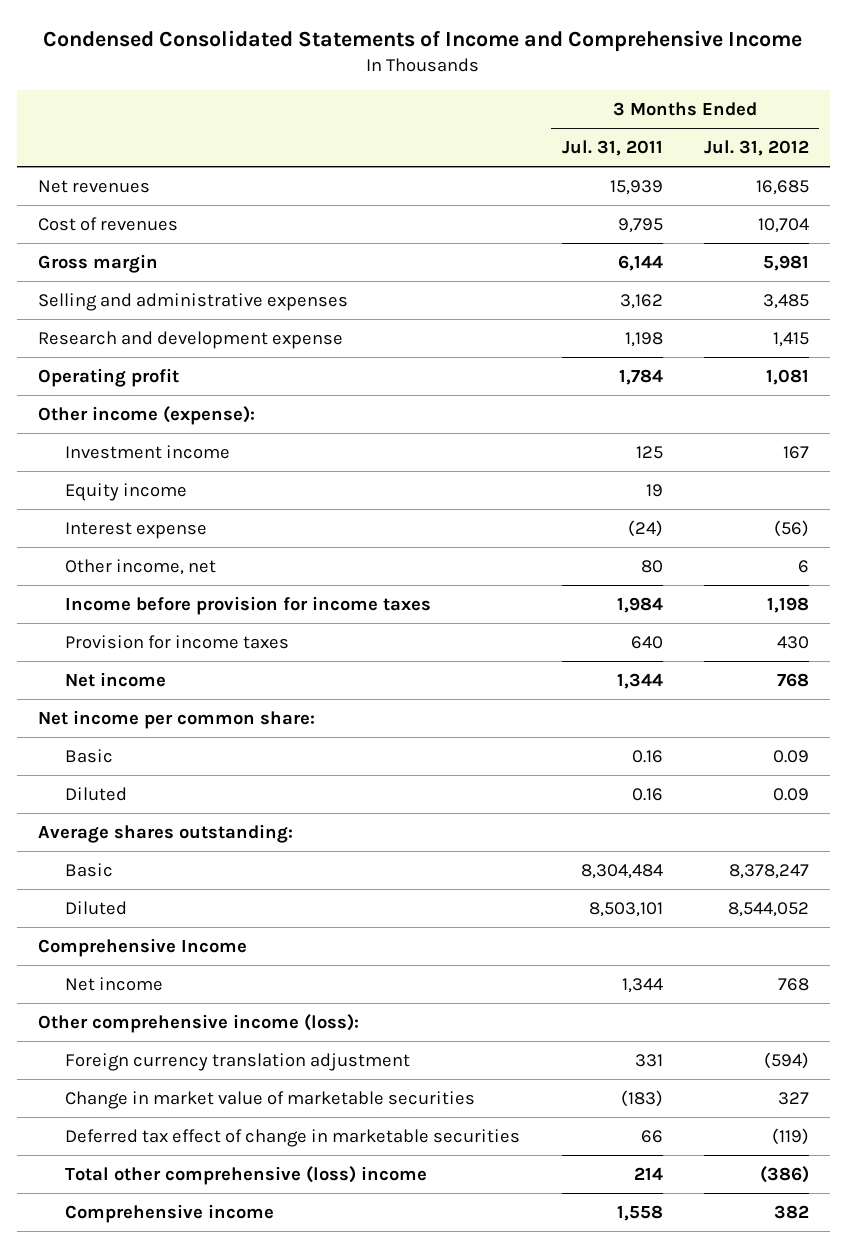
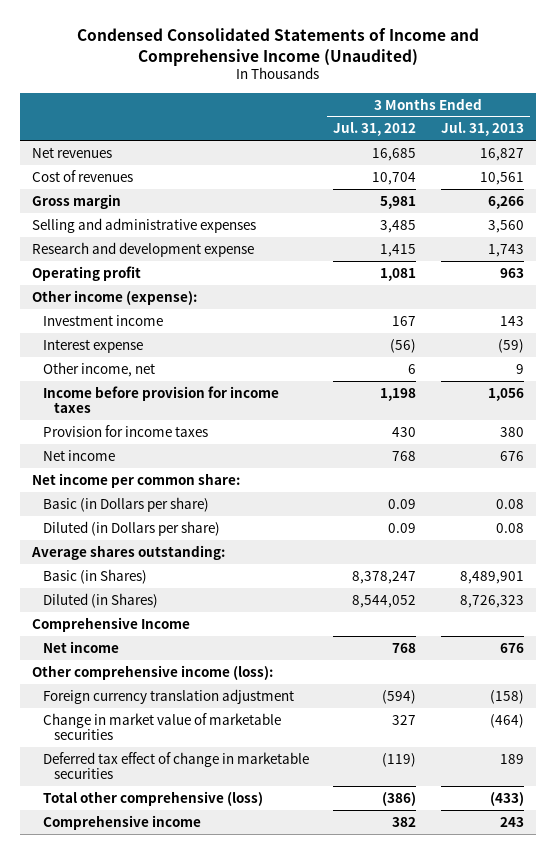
[43,29,803,52] Condensed Consolidated Statements of Income and Comprehensive Income -> [77,27,480,66] Condensed Consolidated Statements of Income and Comprehensive Income (Unaudited)
[561,140,663,157] Jul. 31, 2011 -> none
none -> [440,122,524,137] Jul. 31, 2013
[65,483,188,502] Equity income -> none
[65,749,114,764] Basic -> [43,496,210,512] Basic (in Dollars per share)
[65,787,128,802] Diluted -> [43,520,221,536] Diluted (in Dollars per share)
[65,863,114,878] Basic -> [43,568,148,584] Basic (in Shares)
[65,901,128,916] Diluted -> [43,592,159,608] Diluted (in Shares)
[65,1166,428,1186] Total other comprehensive (loss) income -> [43,790,264,806] Total other comprehensive (loss)

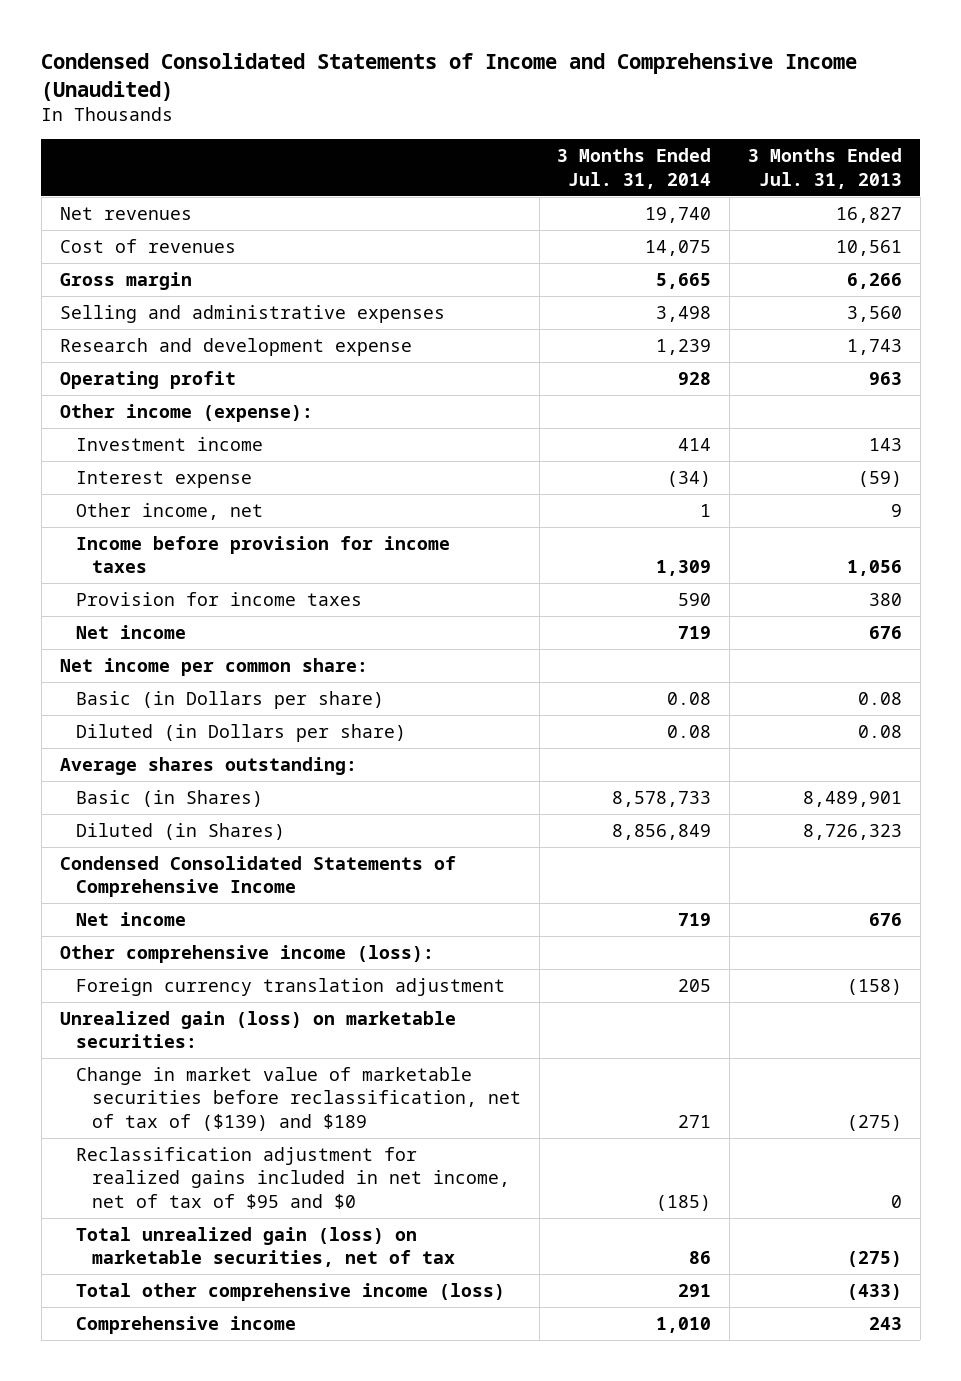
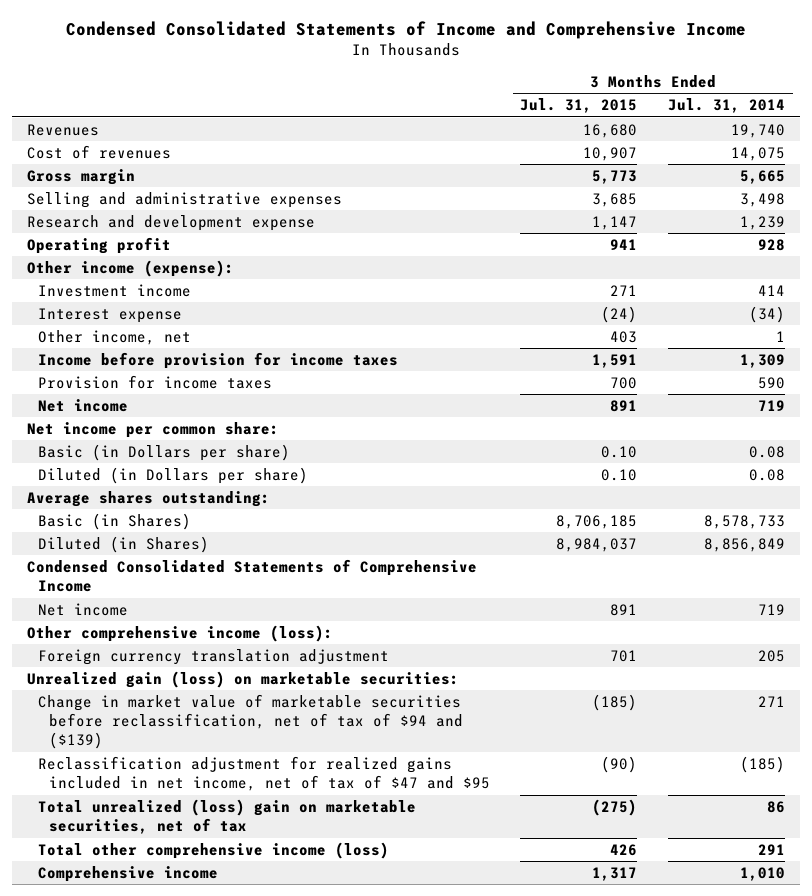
[41,53,858,102] Condensed Consolidated Statements of Income and Comprehensive Income (Unaudited) -> [66,21,747,40] Condensed Consolidated Statements of Income and Comprehensive Income
[747,148,902,189] 3 Months Ended Jul. 31, 2013 -> none
none -> [520,98,638,114] Jul. 31, 2015
[59,206,192,220] Net revenues -> [27,123,100,136] Revenues
[75,1066,522,1131] Change in market value of marketable securities before reclassification, net of tax of ($139) and $189 -> [38,693,463,750] Change in market value of marketable securities before reclassification, net of tax of $94 and ($139)
[75,1146,511,1209] Reclassification adjustment for realized gains included in net income, net of tax of $95 and $0 -> [38,755,490,792] Reclassification adjustment for realized gains included in net income, net of tax of $47 and $95
[75,1226,456,1268] Total unrealized gain (loss) on marketable securities, net of tax -> [38,798,417,835] Total unrealized (loss) gain on marketable securities, net of tax

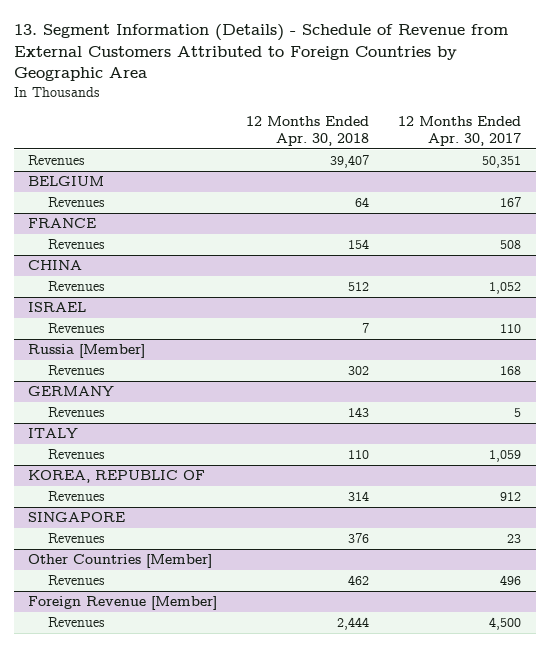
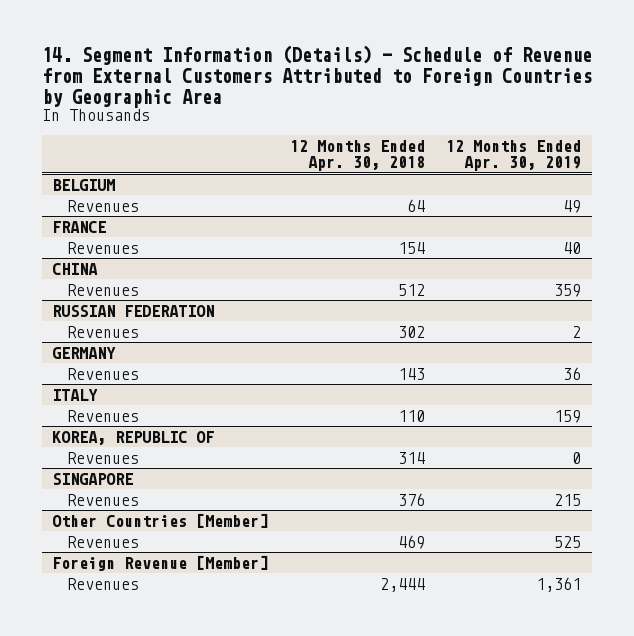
[13,24,508,82] 13. Segment Information (Details) - Schedule of Revenue from External Customers Attributed to Foreign Countries by Geographic Area -> [41,45,592,108] 14. Segment Information (Details) - Schedule of Revenue from External Customers Attributed to Foreign Countries by Geographic Area
[398,115,522,147] 12 Months Ended Apr. 30, 2017 -> none
none -> [446,139,582,172] 12 Months Ended Apr. 30, 2019
[28,155,86,166] Revenues -> none
[28,302,87,313] ISRAEL -> none
[47,323,105,334] Revenues -> none
[28,344,146,359] Russia [Member] -> none
none -> [52,304,215,317] RUSSIAN FEDERATION
[348,575,370,586] 462 -> [397,534,425,549] 469

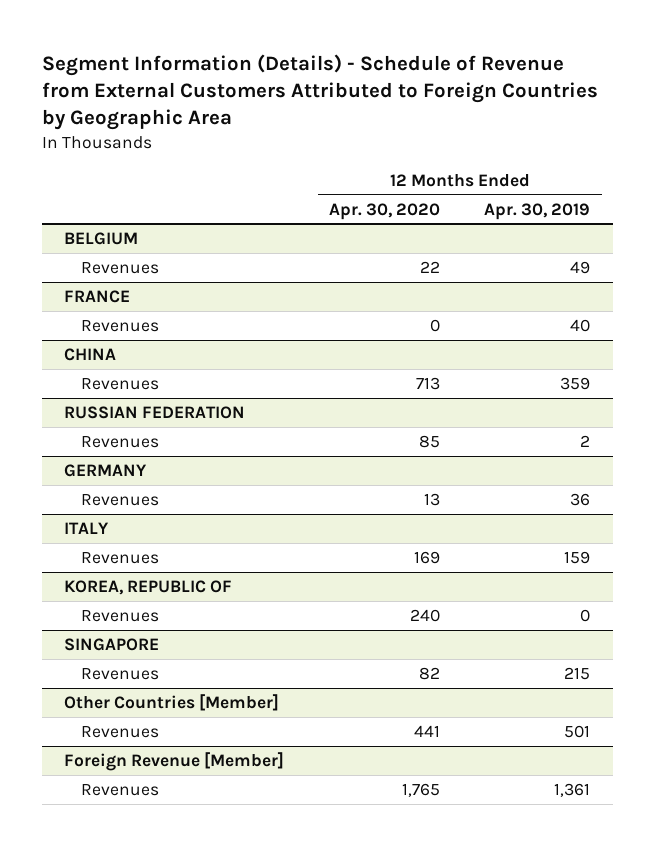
[41,45,592,108] 14. Segment Information (Details) - Schedule of Revenue from External Customers Attributed to Foreign Countries by Geographic Area -> [42,53,599,131] Segment Information (Details) - Schedule of Revenue from External Customers Attributed to Foreign Countries by Geographic Area
[289,139,425,172] 12 Months Ended Apr. 30, 2018 -> none
none -> [328,202,440,220] Apr. 30, 2020
[554,535,582,548] 525 -> [564,724,591,738] 501

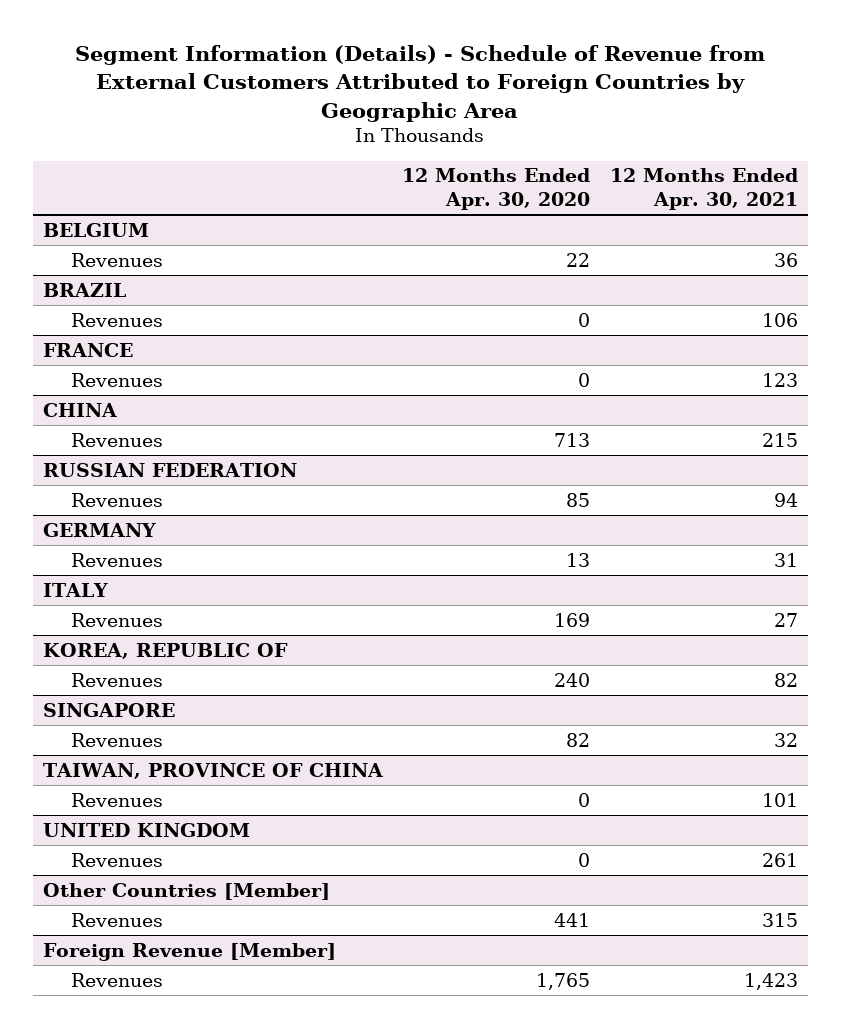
[484,202,591,220] Apr. 30, 2019 -> none
none -> [610,168,799,211] 12 Months Ended Apr. 30, 2021
none -> [42,282,126,297] BRAZIL
none -> [71,312,164,327] Revenues
none -> [42,762,383,779] TAIWAN, PROVINCE OF CHINA
none -> [71,792,164,807] Revenues
none -> [42,822,250,837] UNITED KINGDOM
none -> [71,852,164,867] Revenues

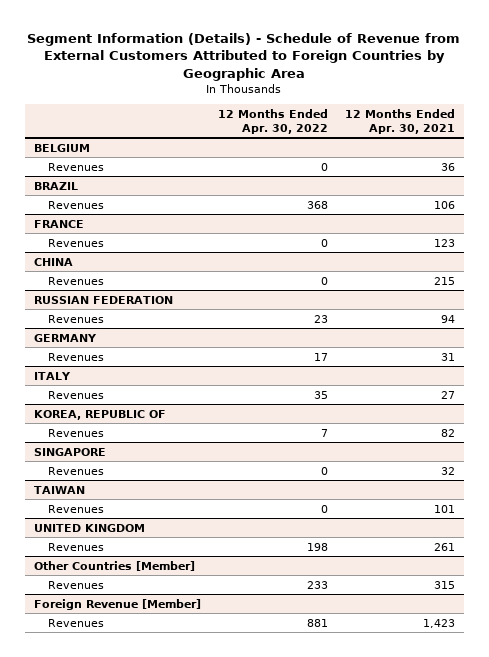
[402,168,591,211] 12 Months Ended Apr. 30, 2020 -> none
none -> [217,108,328,134] 12 Months Ended Apr. 30, 2022
[42,762,383,779] TAIWAN, PROVINCE OF CHINA -> [33,485,85,494] TAIWAN

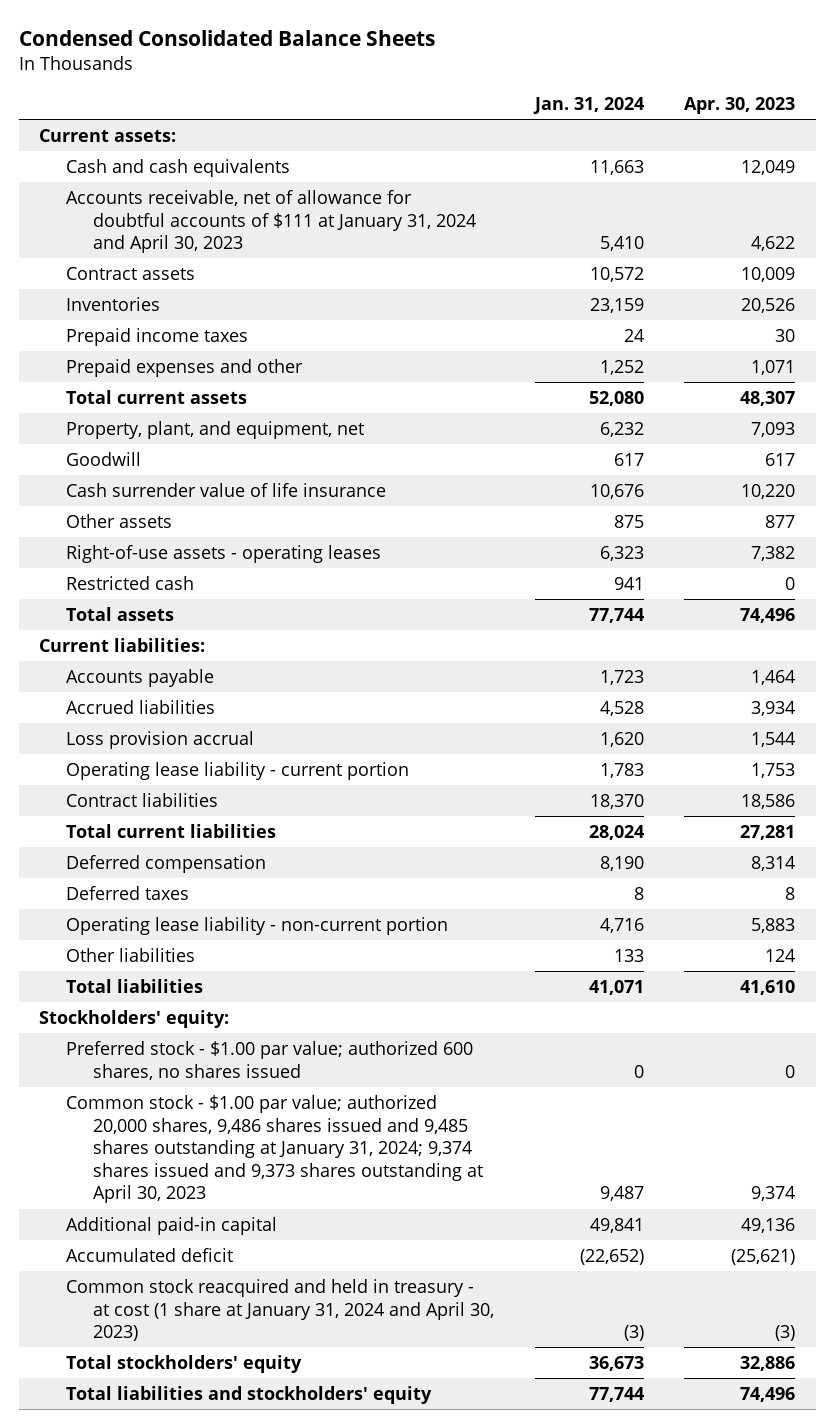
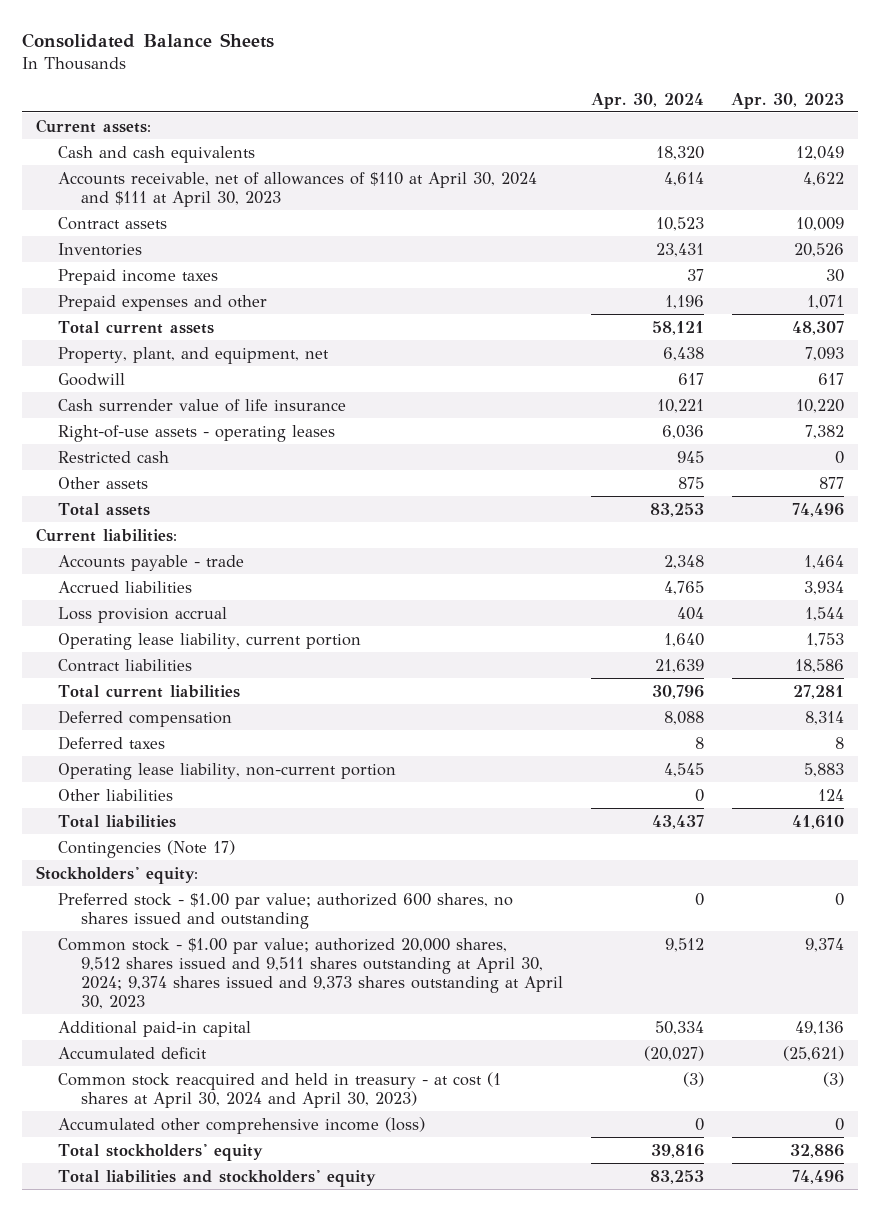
[18,30,435,47] Condensed Consolidated Balance Sheets -> [21,33,274,49] Consolidated Balance Sheets
[532,97,644,115] Jan. 31, 2024 -> none
none -> [590,92,704,109] Apr. 30, 2024
[66,189,476,254] Accounts receivable, net of allowance for doubtful accounts of $111 at January 31, 2024 and April 30, 2023 -> [58,171,538,207] Accounts receivable, net of allowances of $110 at April 30, 2024 and $111 at April 30, 2023
[66,513,173,528] Other assets -> [58,476,149,489] Other assets
[66,668,215,687] Accounts payable -> [58,554,245,571] Accounts payable - trade
[66,761,410,780] Operating lease liability - current portion -> [58,632,362,650] Operating lease liability, current portion
[66,916,449,935] Operating lease liability - non-current portion -> [58,762,397,780] Operating lease liability, non-current portion
none -> [58,839,236,858] Contingencies (Note 17)
[66,1040,474,1080] Preferred stock - $1.00 par value; authorized 600 shares, no shares issued -> [58,892,514,929] Preferred stock - $1.00 par value; authorized 600 shares, no shares issued and outstanding
[66,1094,483,1204] Common stock - $1.00 par value; authorized 20,000 shares, 9,486 shares issued and 9,485 shares outstanding at January 31, 2024; 9,374 shares issued and 9,373 shares outstanding at April 30, 2023 -> [58,937,563,1009] Common stock - $1.00 par value; authorized 20,000 shares, 9,512 shares issued and 9,511 shares outstanding at April 30, 2024; 9,374 shares issued and 9,373 shares outstanding at April 30, 2023
[66,1278,494,1342] Common stock reacquired and held in treasury - at cost (1 share at January 31, 2024 and April 30, 2023) -> [58,1071,502,1108] Common stock reacquired and held in treasury - at cost (1 shares at April 30, 2024 and April 30, 2023)
none -> [58,1116,426,1134] Accumulated other comprehensive income (loss)

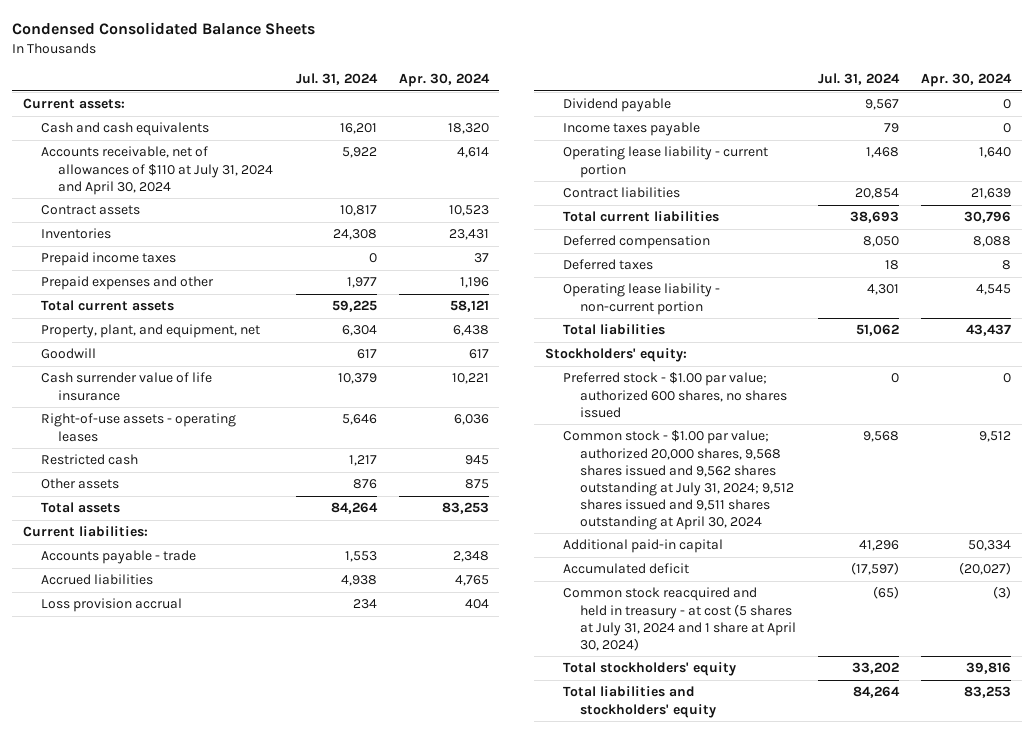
[21,33,274,49] Consolidated Balance Sheets -> [12,21,316,35] Condensed Consolidated Balance Sheets
[731,92,845,109] Apr. 30, 2023 -> none
none -> [295,73,378,86] Jul. 31, 2024
[58,171,538,207] Accounts receivable, net of allowances of $110 at April 30, 2024 and $111 at April 30, 2023 -> [40,146,274,195] Accounts receivable, net of allowances of $110 at July 31, 2024 and April 30, 2024
none -> [562,98,671,113] Dividend payable
none -> [562,122,700,137] Income taxes payable
[58,632,362,650] Operating lease liability, current portion -> [562,146,768,178] Operating lease liability - current portion
[58,788,174,801] Other liabilities -> none
[58,762,397,780] Operating lease liability, non-current portion -> [562,283,720,315] Operating lease liability - non-current portion
[58,839,236,858] Contingencies (Note 17) -> none
[58,892,514,929] Preferred stock - $1.00 par value; authorized 600 shares, no shares issued and outstanding -> [562,372,788,418] Preferred stock - $1.00 par value; authorized 600 shares, no shares issued
[58,937,563,1009] Common stock - $1.00 par value; authorized 20,000 shares, 9,512 shares issued and 9,511 shares outstanding at April 30, 2024; 9,374 shares issued and 9,373 shares outstanding at April 30, 2023 -> [562,430,795,530] Common stock - $1.00 par value; authorized 20,000 shares, 9,568 shares issued and 9,562 shares outstanding at July 31, 2024; 9,512 shares issued and 9,511 shares outstanding at April 30, 2024
[58,1116,426,1134] Accumulated other comprehensive income (loss) -> none
[58,1071,502,1108] Common stock reacquired and held in treasury - at cost (1 shares at April 30, 2024 and April 30, 2023) -> [562,587,797,651] Common stock reacquired and held in treasury - at cost (5 shares at July 31, 2024 and 1 share at April 30, 2024)

